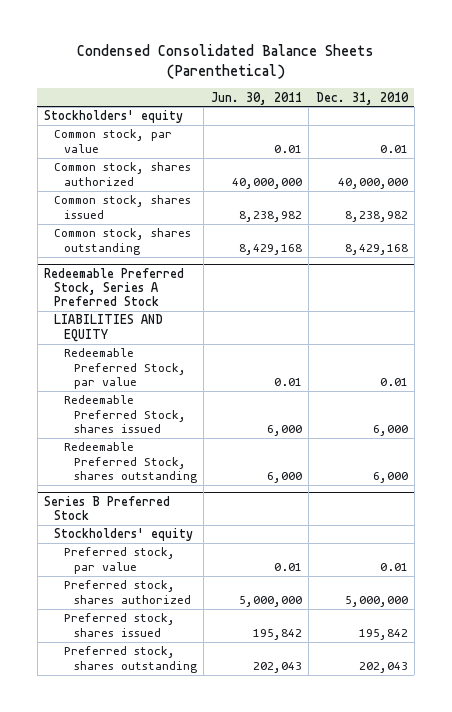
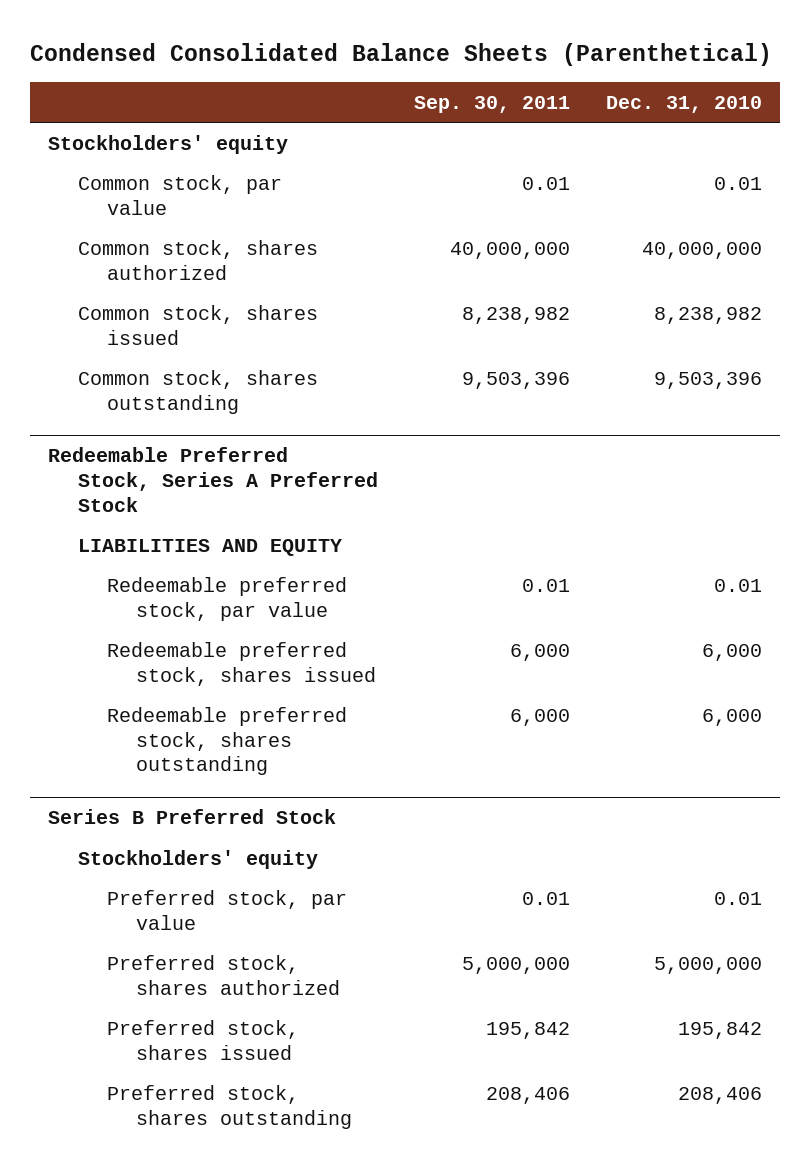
[210,91,302,105] Jun. 30, 2011 -> none
none -> [413,95,570,113] Sep. 30, 2011
[344,243,408,255] 8,429,168 -> [654,371,763,389] 9,503,396
[63,348,186,390] Redeemable Preferred Stock, par value -> [107,576,348,621] Redeemable preferred stock, par value
[63,395,186,434] Redeemable Preferred Stock, shares issued -> [107,641,377,686] Redeemable preferred stock, shares issued
[63,442,197,484] Redeemable Preferred Stock, shares outstanding -> [107,706,348,776] Redeemable preferred stock, shares outstanding
[358,661,408,673] 202,043 -> [678,1086,763,1104] 208,406

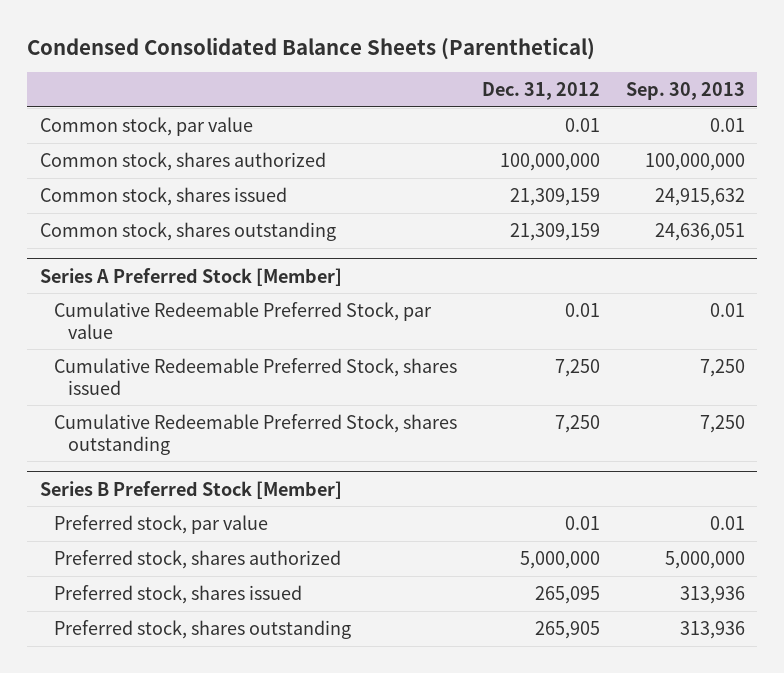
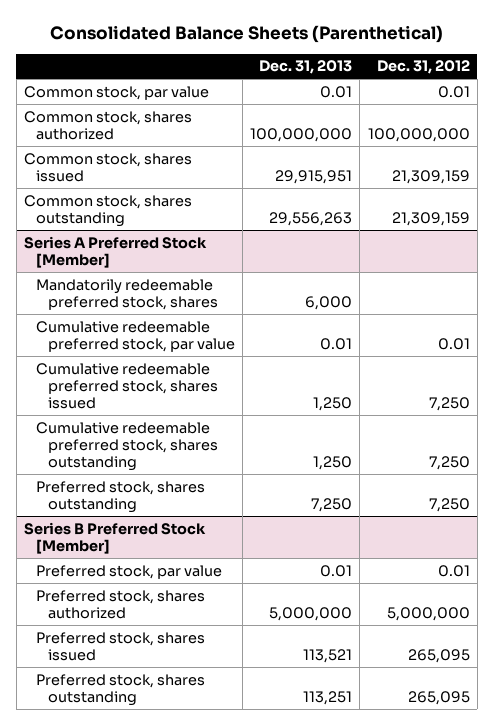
[26,36,595,60] Condensed Consolidated Balance Sheets (Parenthetical) -> [49,25,443,44] Consolidated Balance Sheets (Parenthetical)
[625,82,745,101] Sep. 30, 2013 -> none
none -> [259,60,353,75] Dec. 31, 2013
none -> [35,278,218,310] Mandatorily redeemable preferred stock, shares
[53,301,432,339] Cumulative Redeemable Preferred Stock, par value -> [35,320,235,352] Cumulative redeemable preferred stock, par value
[53,357,457,395] Cumulative Redeemable Preferred Stock, shares issued -> [35,362,218,409] Cumulative redeemable preferred stock, shares issued
[53,413,457,455] Cumulative Redeemable Preferred Stock, shares outstanding -> [35,421,218,471] Cumulative redeemable preferred stock, shares outstanding
none -> [35,480,205,513] Preferred stock, shares outstanding
[535,620,601,639] 265,905 -> [407,690,470,705] 265,095

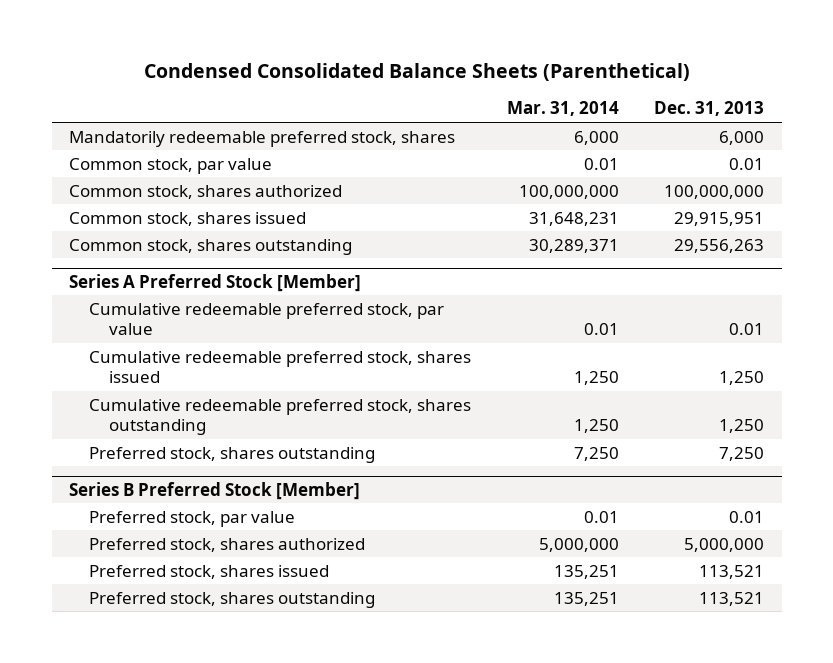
[49,25,443,44] Consolidated Balance Sheets (Parenthetical) -> [143,62,690,81] Condensed Consolidated Balance Sheets (Parenthetical)
[376,60,470,75] Dec. 31, 2012 -> none
none -> [506,101,619,117] Mar. 31, 2014
none -> [69,130,456,147] Mandatorily redeemable preferred stock, shares
[35,278,218,310] Mandatorily redeemable preferred stock, shares -> none
[303,690,353,705] 113,251 -> [698,591,764,606] 113,521

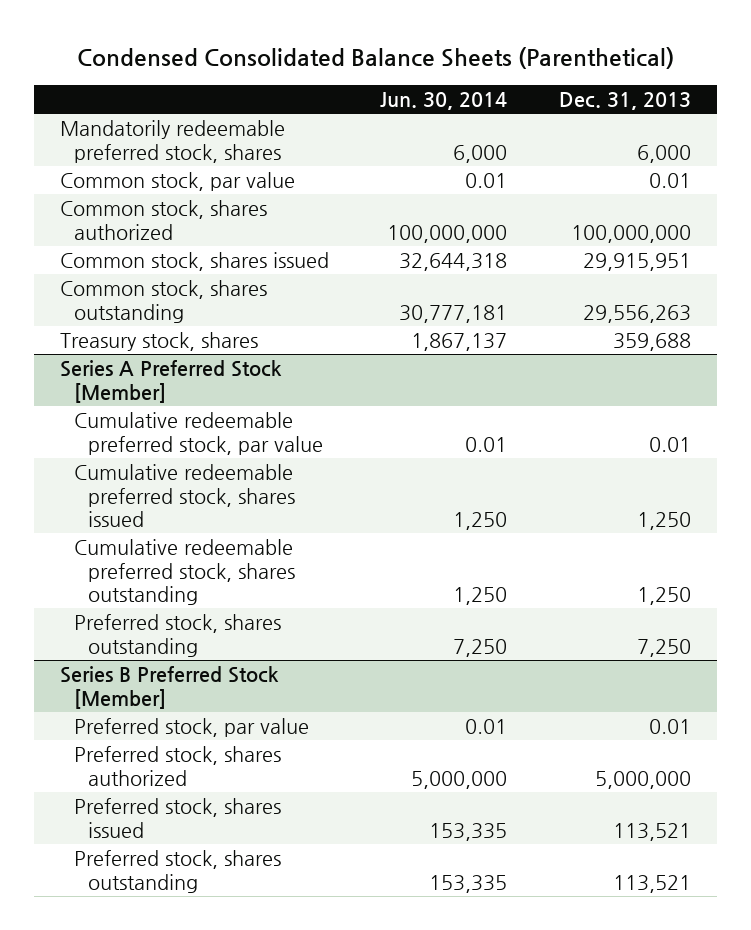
[506,101,619,117] Mar. 31, 2014 -> none
none -> [380,92,508,111] Jun. 30, 2014
none -> [59,332,258,352] Treasury stock, shares

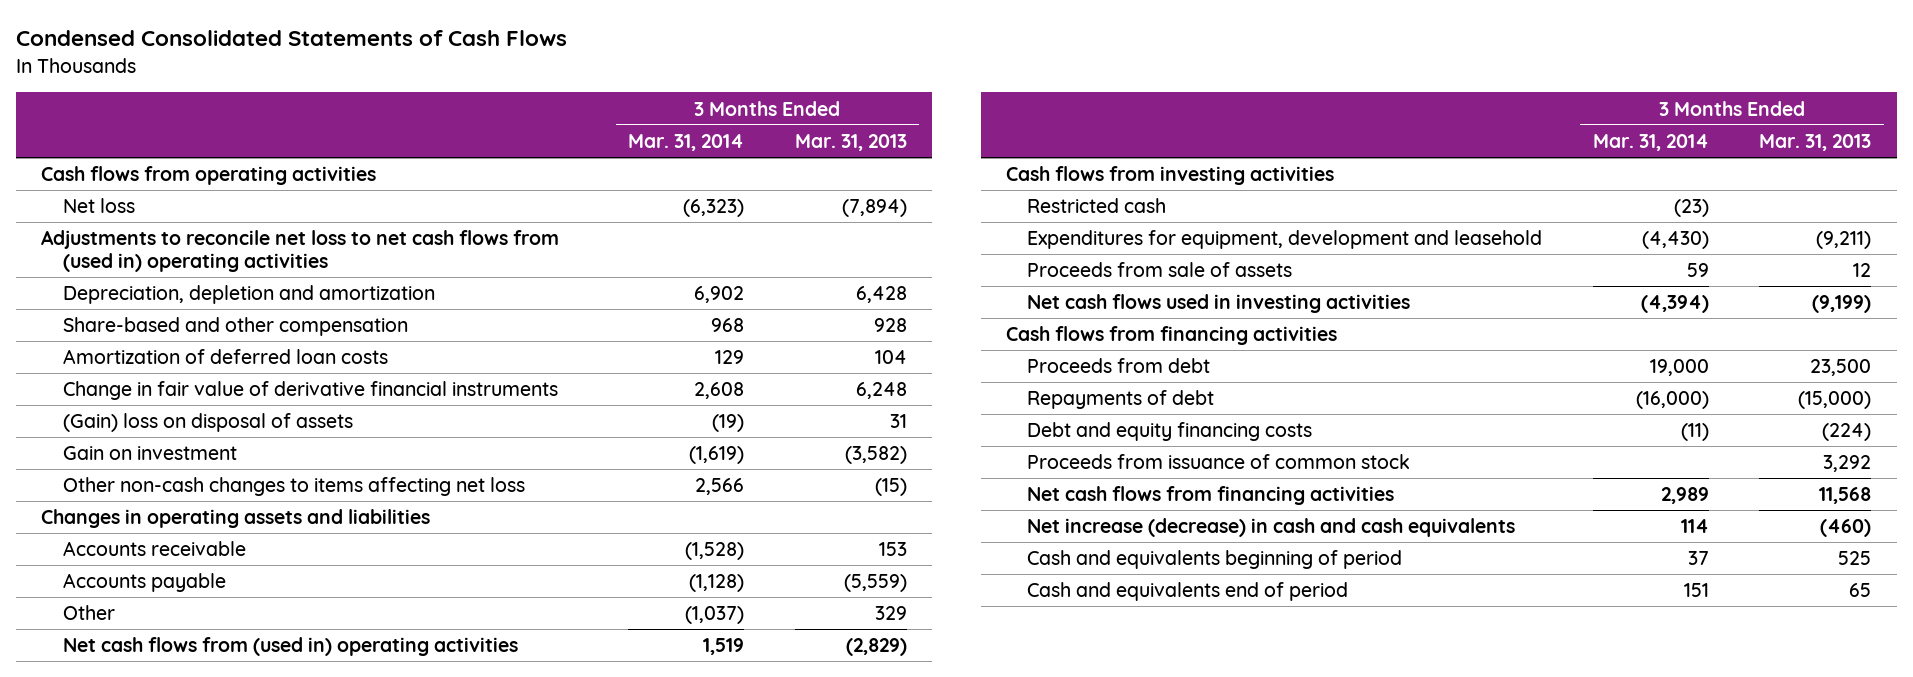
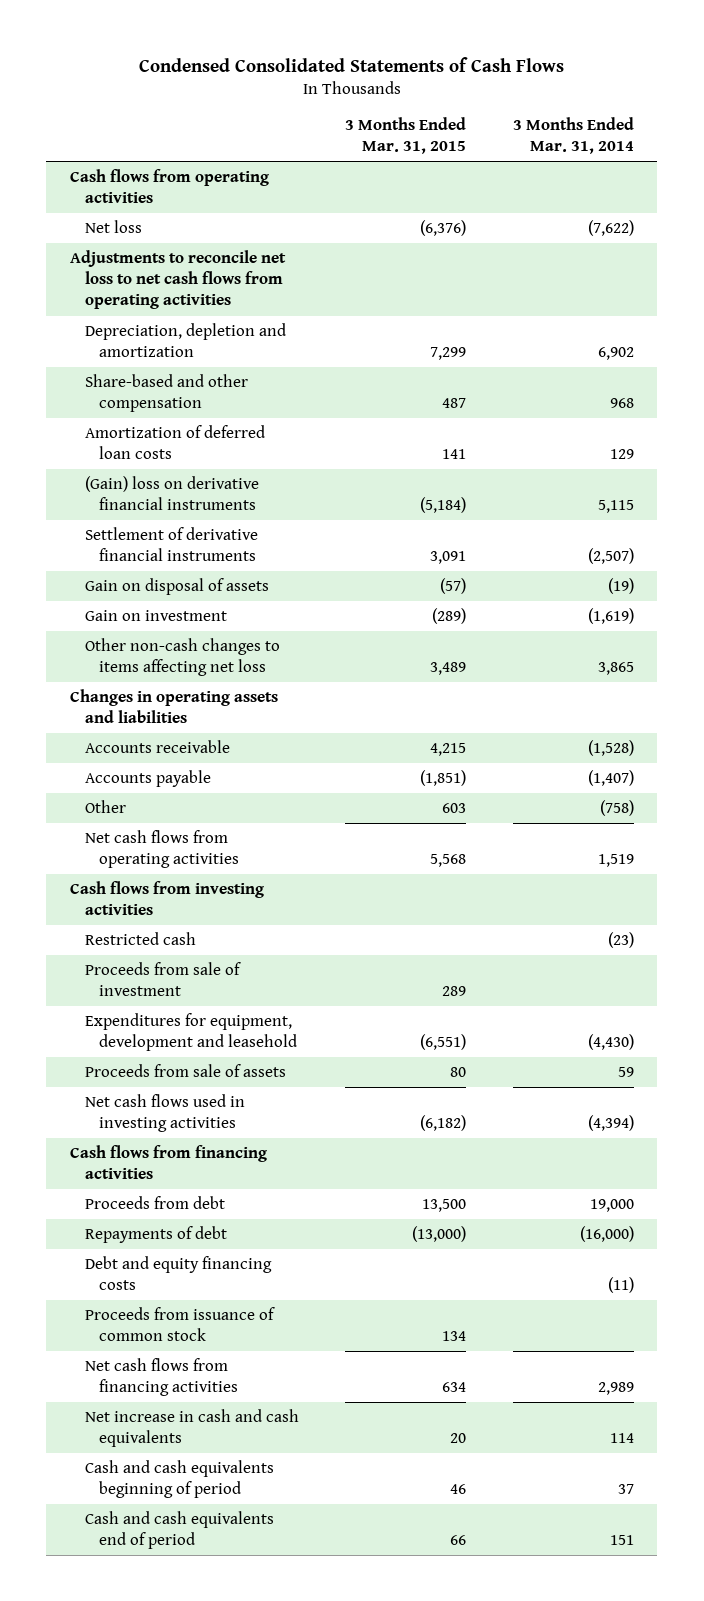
[794,133,907,151] Mar. 31, 2013 -> none
none -> [345,117,467,155] 3 Months Ended Mar. 31, 2015
[683,199,745,218] (6,323) -> [587,220,634,237] (7,622)
[41,230,560,272] Adjustments to reconcile net loss to net cash flows from (used in) operating activities -> [69,250,286,310] Adjustments to reconcile net loss to net cash flows from operating activities
[62,381,558,401] Change in fair value of derivative financial instruments -> none
none -> [84,476,259,511] (Gain) loss on derivative financial instruments
none -> [84,527,258,562] Settlement of derivative financial instruments
[62,413,353,433] (Gain) loss on disposal of assets -> [84,578,269,596] Gain on disposal of assets
[695,478,745,496] 2,566 -> [597,662,634,676] 3,865
[689,574,745,593] (1,128) -> [587,770,634,787] (1,407)
[685,606,745,625] (1,037) -> [599,800,634,817] (758)
[62,637,518,657] Net cash flows from (used in) operating activities -> [84,830,240,869] Net cash flows from operating activities
none -> [84,962,241,997] Proceeds from sale of investment
[1027,518,1516,538] Net increase (decrease) in cash and cash equivalents -> [84,1409,299,1448] Net increase in cash and cash equivalents
[1027,550,1403,570] Cash and equivalents beginning of period -> [84,1460,274,1499] Cash and cash equivalents beginning of period
[1027,582,1349,602] Cash and equivalents end of period -> [84,1511,274,1550] Cash and cash equivalents end of period

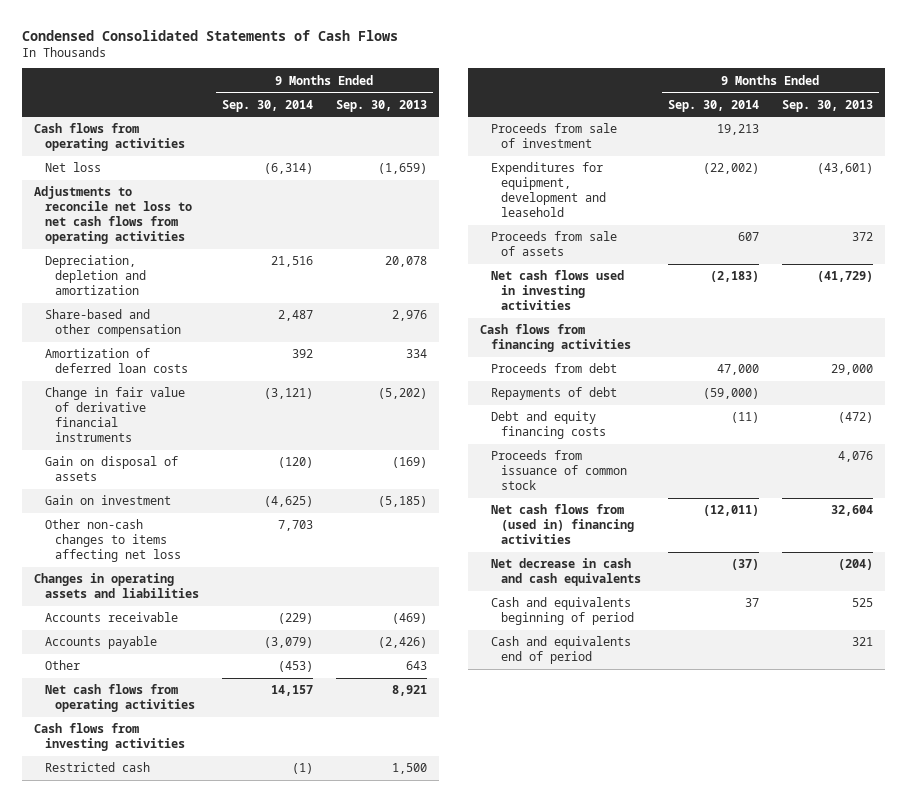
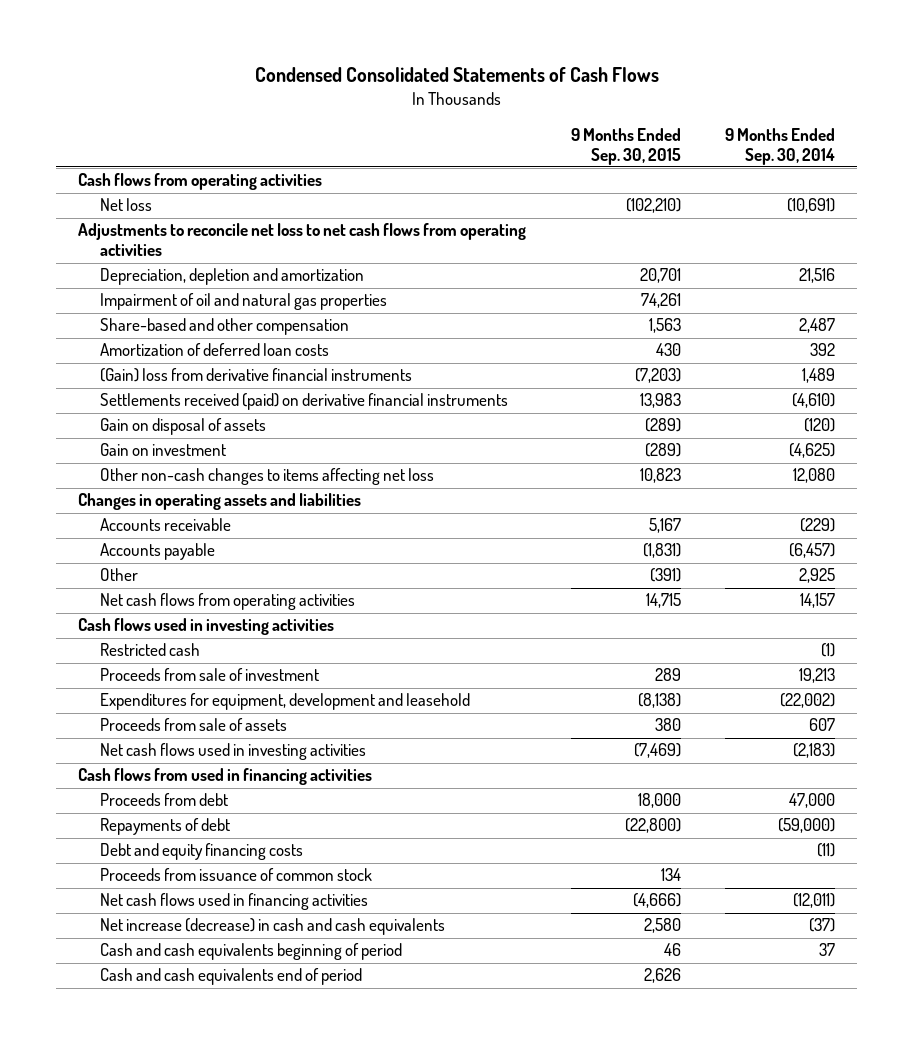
[336,99,428,112] Sep. 30, 2013 -> none
none -> [570,127,681,165] 9 Months Ended Sep. 30, 2015
[263,163,313,175] (6,314) -> [786,198,835,214] (10,691)
none -> [100,293,388,311] Impairment of oil and natural gas properties
[44,387,185,443] Change in fair value of derivative financial instruments -> none
none -> [100,368,413,383] (Gain) loss from derivative financial instruments
none -> [100,393,509,411] Settlements received (paid) on derivative financial instruments
[277,520,313,532] 7,703 -> [792,468,835,484] 12,080
[263,637,313,649] (3,079) -> [788,543,835,559] (6,457)
[277,661,313,673] (453) -> [798,568,835,584] 2,925
[33,723,185,752] Cash flows from investing activities -> [78,618,335,636] Cash flows used in investing activities
[479,324,631,353] Cash flows from financing activities -> [78,768,373,786] Cash flows from used in financing activities
[490,504,635,545] Net cash flows from (used in) financing activities -> [100,893,369,911] Net cash flows used in financing activities
[490,558,642,587] Net decrease in cash and cash equivalents -> [100,918,446,936] Net increase (decrease) in cash and cash equivalents
[490,597,635,626] Cash and equivalents beginning of period -> [100,943,403,961] Cash and cash equivalents beginning of period
[490,636,631,665] Cash and equivalents end of period -> [100,968,363,986] Cash and cash equivalents end of period

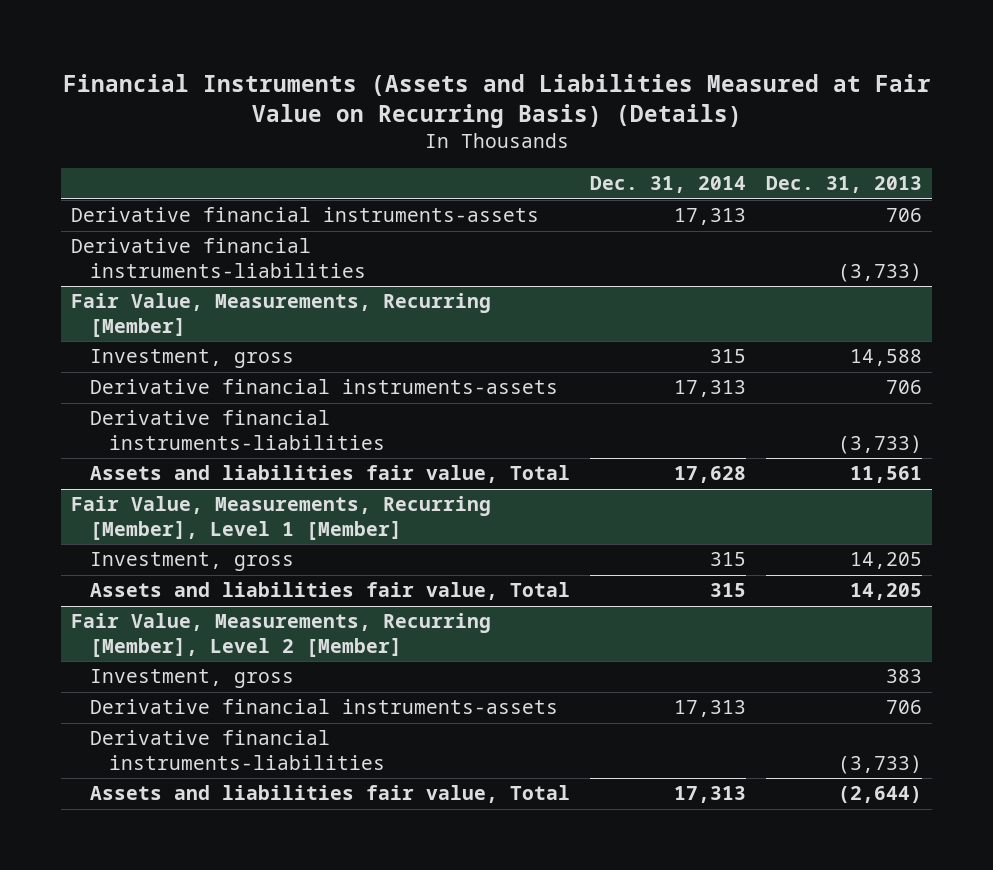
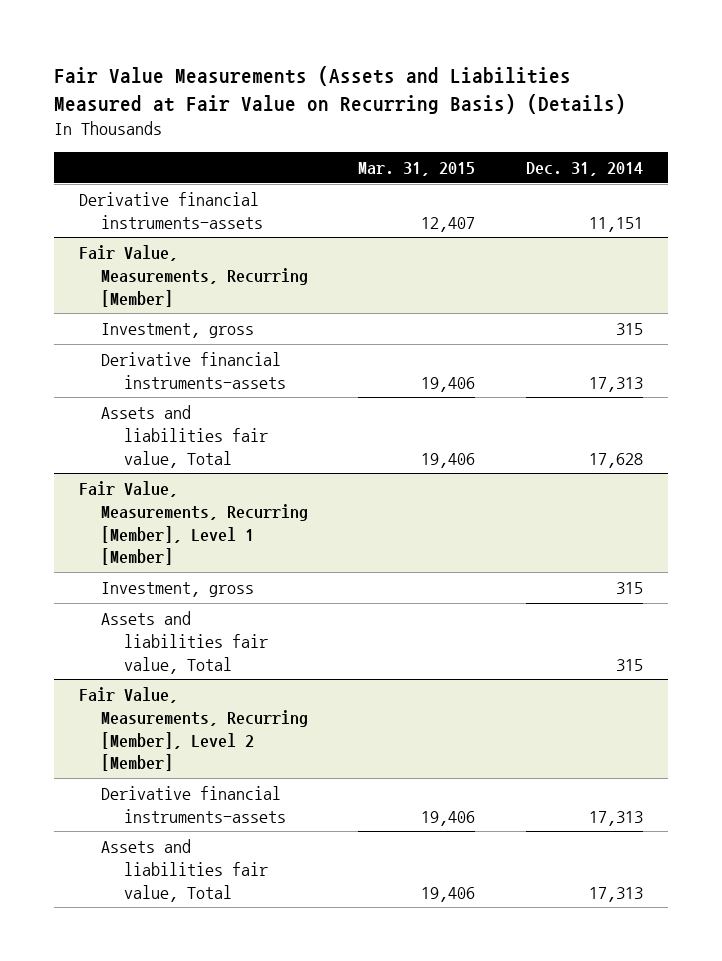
[62,73,931,129] Financial Instruments (Assets and Liabilities Measured at Fair Value on Recurring Basis) (Details) -> [54,66,627,114] Fair Value Measurements (Assets and Liabilities Measured at Fair Value on Recurring Basis) (Details)
[766,176,923,194] Dec. 31, 2013 -> none
none -> [358,162,476,177] Mar. 31, 2015
[71,238,367,279] Derivative financial instruments-liabilities -> none
[674,208,747,226] 17,313 -> [588,216,643,232] 11,151
[90,410,386,451] Derivative financial instruments-liabilities -> none
[90,669,295,689] Investment, gross -> none
[90,730,386,771] Derivative financial instruments-liabilities -> none

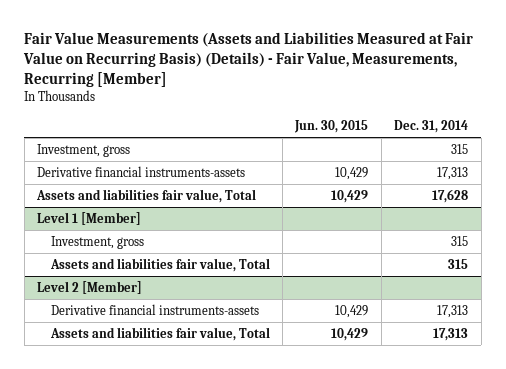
[54,66,627,114] Fair Value Measurements (Assets and Liabilities Measured at Fair Value on Recurring Basis) (Details) -> [23,31,474,87] Fair Value Measurements (Assets and Liabilities Measured at Fair Value on Recurring Basis) (Details) - Fair Value, Measurements, Recurring [Member]
[358,162,476,177] Mar. 31, 2015 -> none
none -> [294,119,369,133] Jun. 30, 2015
[79,192,264,229] Derivative financial instruments-assets -> none
[79,245,309,307] Fair Value, Measurements, Recurring [Member] -> none
[79,481,309,566] Fair Value, Measurements, Recurring [Member], Level 1 [Member] -> none
none -> [37,212,142,226] Level 1 [Member]
[79,687,309,772] Fair Value, Measurements, Recurring [Member], Level 2 [Member] -> none
none -> [37,281,143,295] Level 2 [Member]

